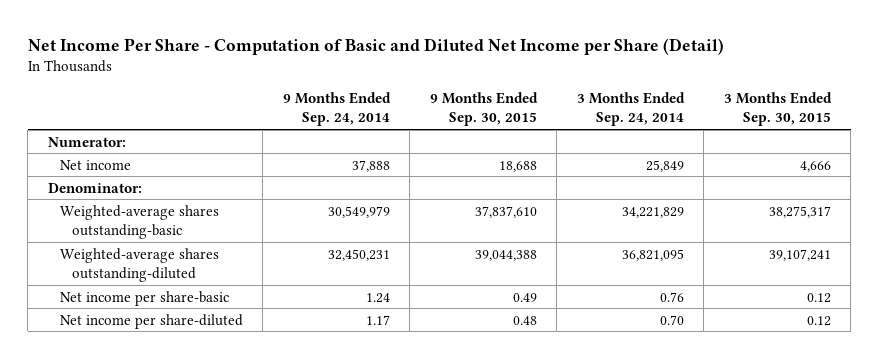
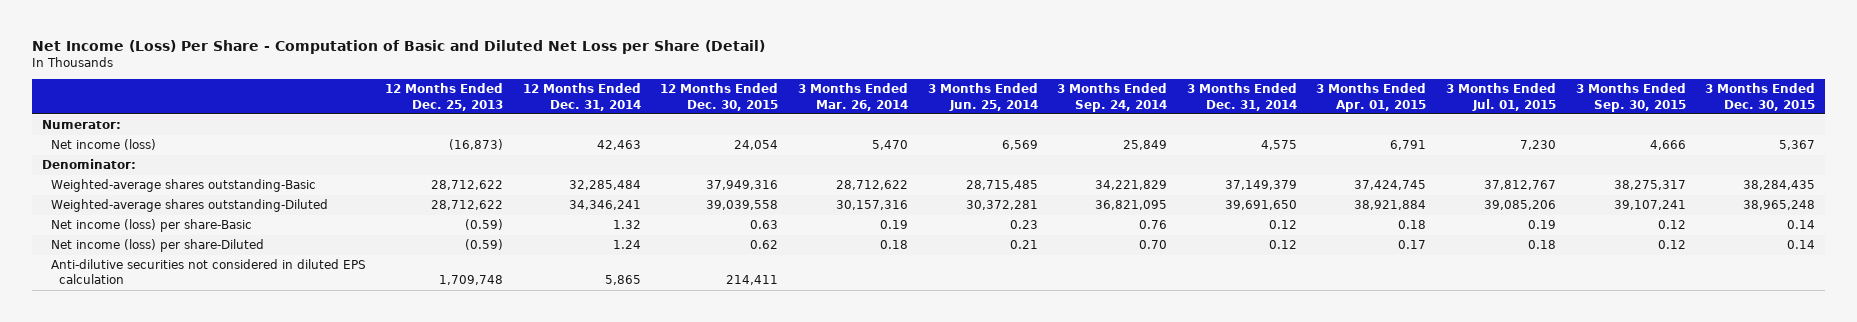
[27,37,724,55] Net Income Per Share - Computation of Basic and Diluted Net Income per Share (Detail) -> [32,39,766,54] Net Income (Loss) Per Share - Computation of Basic and Diluted Net Loss per Share (Detail)
[282,91,391,127] 9 Months Ended Sep. 24, 2014 -> none
[429,91,538,127] 9 Months Ended Sep. 30, 2015 -> none
none -> [385,83,504,111] 12 Months Ended Dec. 25, 2013
none -> [522,83,641,111] 12 Months Ended Dec. 31, 2014
none -> [660,83,779,111] 12 Months Ended Dec. 30, 2015
none -> [798,83,909,111] 3 Months Ended Mar. 26, 2014
none -> [927,83,1038,111] 3 Months Ended Jun. 25, 2014
none -> [1186,83,1297,111] 3 Months Ended Dec. 31, 2014
none -> [1316,83,1427,112] 3 Months Ended Apr. 01, 2015
none -> [1445,83,1556,111] 3 Months Ended Jul. 01, 2015
none -> [1705,83,1816,111] 3 Months Ended Dec. 30, 2015
[59,159,131,170] Net income -> [50,139,156,151] Net income (loss)
[59,204,219,240] Weighted-average shares outstanding-basic -> [50,179,316,193] Weighted-average shares outstanding-Basic
[59,247,219,283] Weighted-average shares outstanding-diluted -> [50,199,328,213] Weighted-average shares outstanding-Diluted
[59,290,229,306] Net income per share-basic -> [50,219,252,233] Net income (loss) per share-Basic
[59,313,243,329] Net income per share-diluted -> [50,239,264,253] Net income (loss) per share-Diluted
none -> [50,259,366,285] Anti-dilutive securities not considered in diluted EPS calculation

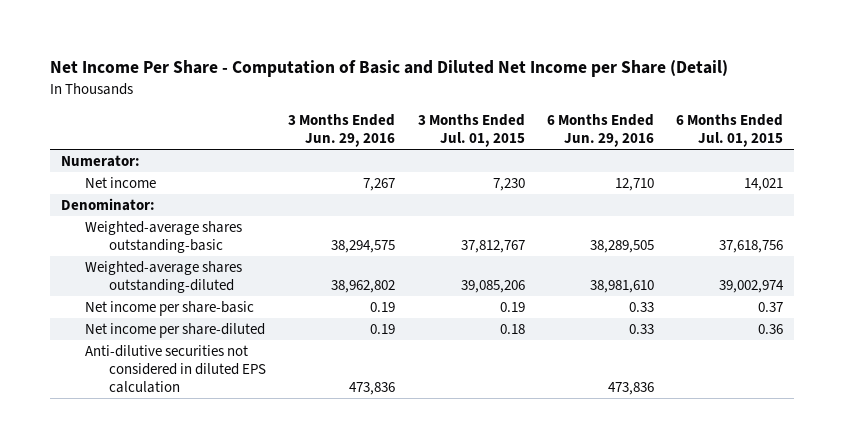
[32,39,766,54] Net Income (Loss) Per Share - Computation of Basic and Diluted Net Loss per Share (Detail) -> [49,60,728,78] Net Income Per Share - Computation of Basic and Diluted Net Income per Share (Detail)
[385,83,504,111] 12 Months Ended Dec. 25, 2013 -> none
[522,83,641,111] 12 Months Ended Dec. 31, 2014 -> none
[660,83,779,111] 12 Months Ended Dec. 30, 2015 -> none
[798,83,909,111] 3 Months Ended Mar. 26, 2014 -> none
[927,83,1038,111] 3 Months Ended Jun. 25, 2014 -> none
[1057,83,1168,112] 3 Months Ended Sep. 24, 2014 -> none
[1186,83,1297,111] 3 Months Ended Dec. 31, 2014 -> none
[1316,83,1427,112] 3 Months Ended Apr. 01, 2015 -> none
[1575,83,1686,112] 3 Months Ended Sep. 30, 2015 -> none
[1705,83,1816,111] 3 Months Ended Dec. 30, 2015 -> none
none -> [288,114,396,148] 3 Months Ended Jun. 29, 2016
none -> [546,114,654,148] 6 Months Ended Jun. 29, 2016
none -> [675,114,783,148] 6 Months Ended Jul. 01, 2015
[50,139,156,151] Net income (loss) -> [85,177,157,189] Net income
[50,179,316,193] Weighted-average shares outstanding-Basic -> [85,221,243,253] Weighted-average shares outstanding-basic
[50,199,328,213] Weighted-average shares outstanding-Diluted -> [85,261,243,293] Weighted-average shares outstanding-diluted
[50,219,252,233] Net income (loss) per share-Basic -> [85,301,255,317] Net income per share-basic
[50,239,264,253] Net income (loss) per share-Diluted -> [85,323,266,339] Net income per share-diluted

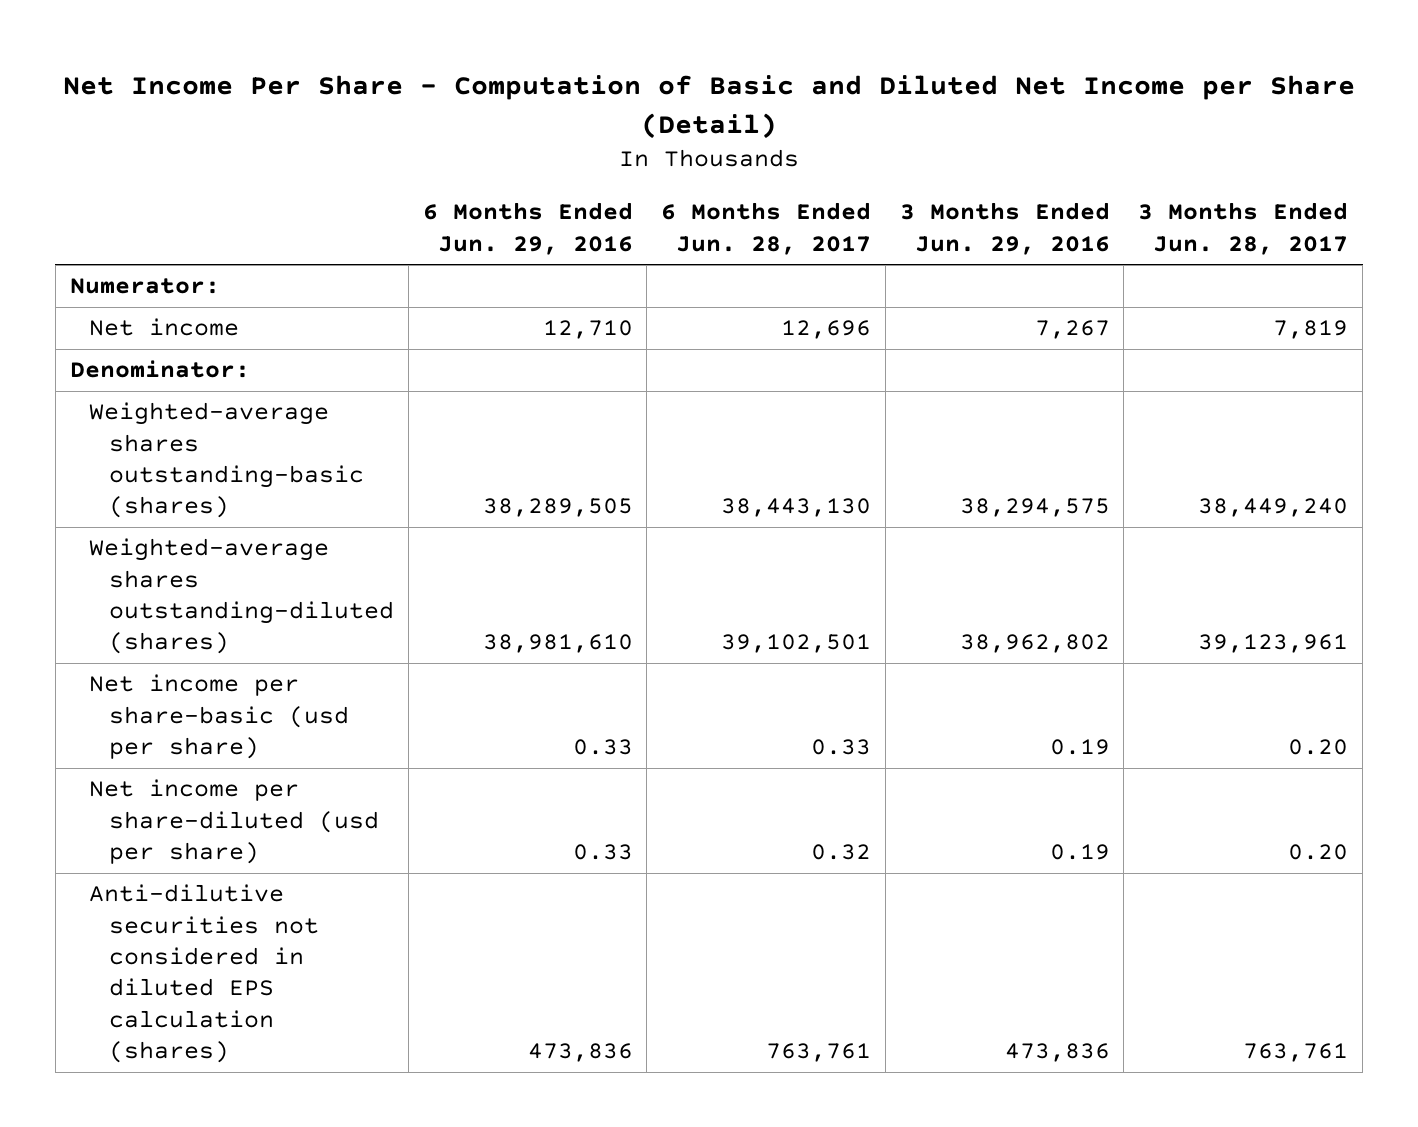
[417,114,525,148] 3 Months Ended Jul. 01, 2015 -> none
[675,114,783,148] 6 Months Ended Jul. 01, 2015 -> none
none -> [661,202,872,255] 6 Months Ended Jun. 28, 2017
none -> [1138,202,1349,255] 3 Months Ended Jun. 28, 2017
[85,221,243,253] Weighted-average shares outstanding-basic -> [89,402,365,519] Weighted-average shares outstanding-basic (shares)
[85,261,243,293] Weighted-average shares outstanding-diluted -> [89,538,395,655] Weighted-average shares outstanding-diluted (shares)
[85,301,255,317] Net income per share-basic -> [89,674,350,760] Net income per share-basic (usd per share)
[85,323,266,339] Net income per share-diluted -> [89,779,380,865] Net income per share-diluted (usd per share)
[85,345,267,393] Anti-dilutive securities not considered in diluted EPS calculation -> [89,884,320,1064] Anti-dilutive securities not considered in diluted EPS calculation (shares)

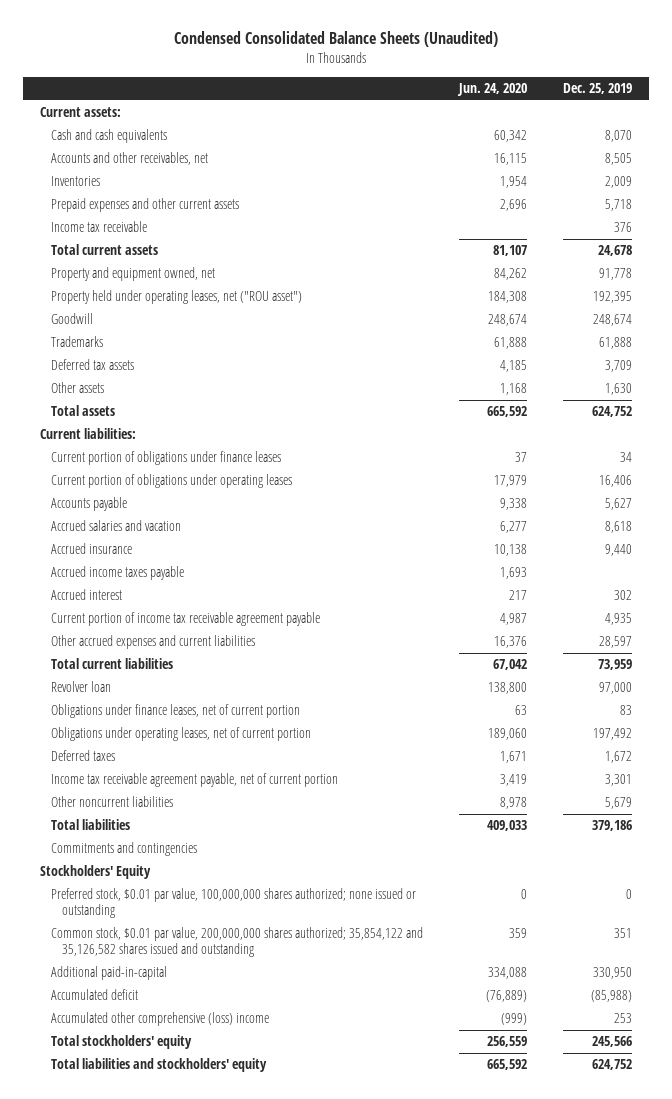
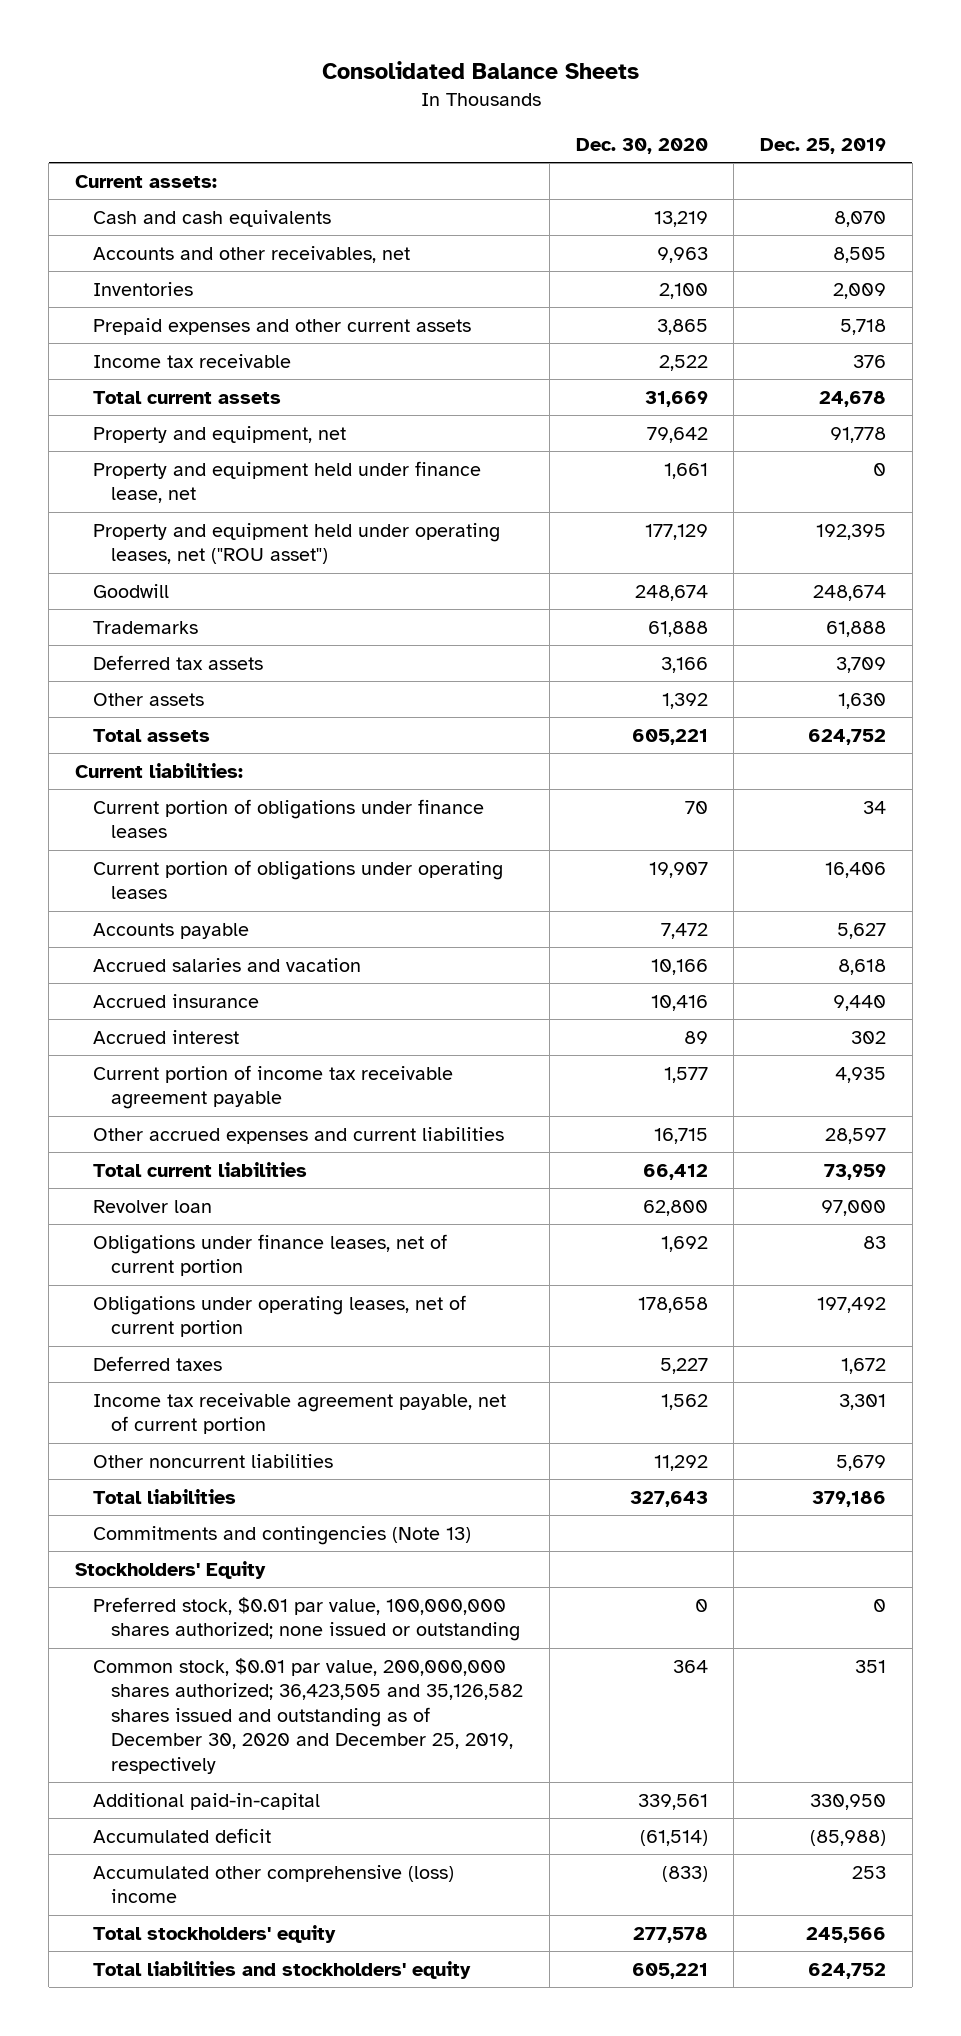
[173,31,498,48] Condensed Consolidated Balance Sheets (Unaudited) -> [321,61,639,80] Consolidated Balance Sheets
[456,83,527,97] Jun. 24, 2020 -> none
none -> [575,137,708,154] Dec. 30, 2020
[51,267,216,282] Property and equipment owned, net -> [92,425,346,443] Property and equipment, net
none -> [92,460,481,504] Property and equipment held under finance lease, net
[51,290,303,305] Property held under operating leases, net ("ROU asset") -> [92,522,500,565] Property and equipment held under operating leases, net ("ROU asset")
[51,566,185,581] Accrued income taxes payable -> none
[51,842,198,857] Commitments and contingencies -> [92,1525,471,1545] Commitments and contingencies (Note 13)
[51,927,424,958] Common stock, $0.01 par value, 200,000,000 shares authorized; 35,854,122 and 35,126,582 shares issued and outstanding -> [92,1657,524,1775] Common stock, $0.01 par value, 200,000,000 shares authorized; 36,423,505 and 35,126,582 shares issued and outstanding as of December 30, 2020 and December 25, 2019, respectively

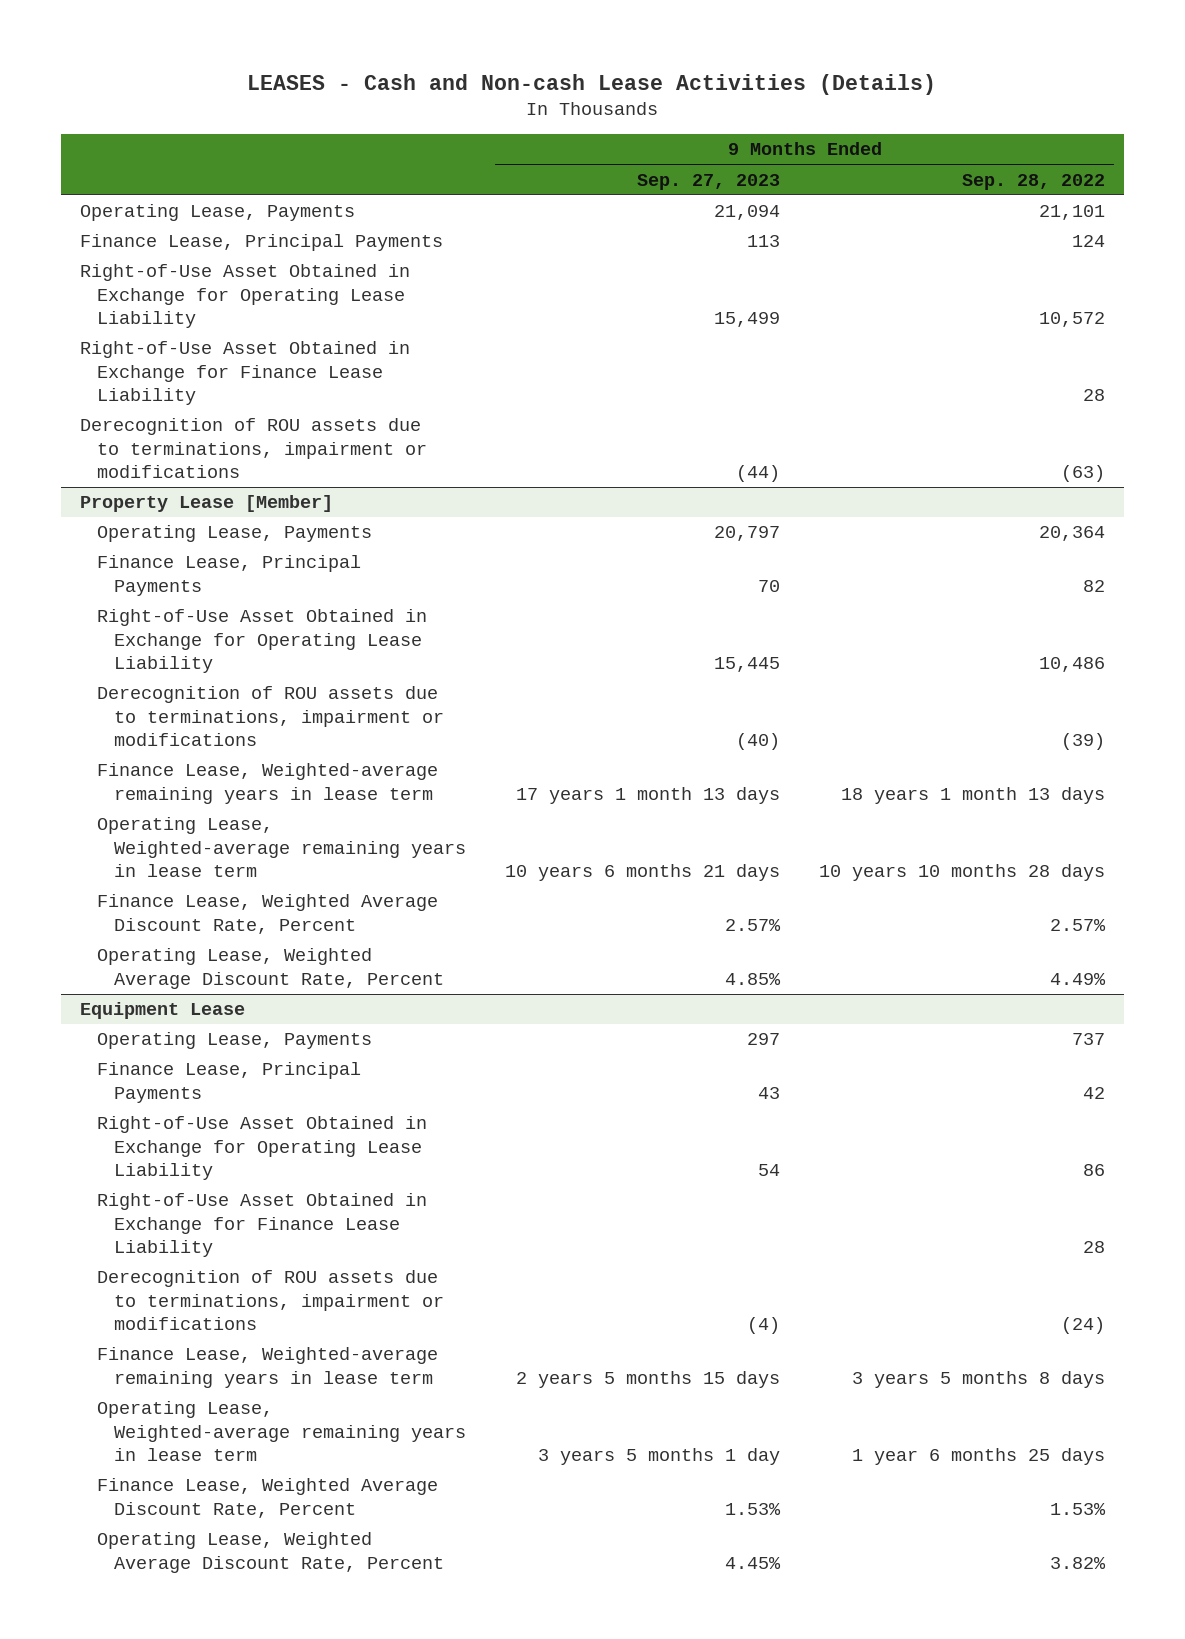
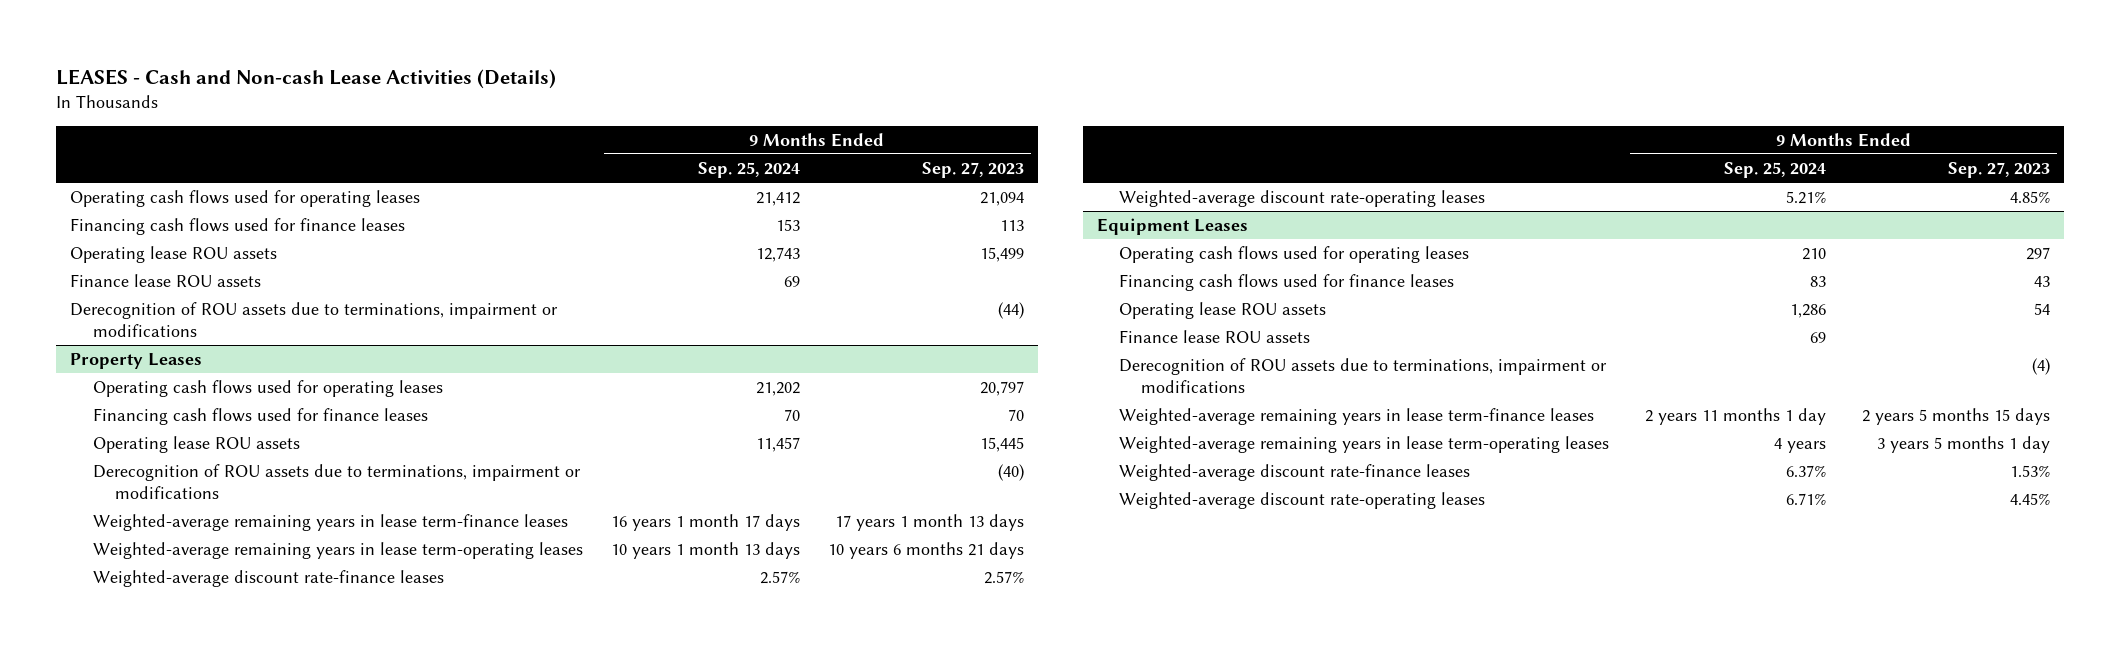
[961,173,1105,190] Sep. 28, 2022 -> none
none -> [697,161,800,178] Sep. 25, 2024
[80,204,356,222] Operating Lease, Payments -> [70,189,421,207] Operating cash flows used for operating leases
[80,234,444,252] Finance Lease, Principal Payments -> [70,217,406,235] Financing cash flows used for finance leases
[80,264,411,329] Right-of-Use Asset Obtained in Exchange for Operating Lease Liability -> [70,245,278,263] Operating lease ROU assets
[80,341,411,406] Right-of-Use Asset Obtained in Exchange for Finance Lease Liability -> [70,273,262,287] Finance lease ROU assets
[80,495,334,513] Property Lease [Member] -> [70,352,203,369] Property Leases
[97,525,373,543] Operating Lease, Payments -> [92,379,443,397] Operating cash flows used for operating leases
[97,555,362,596] Finance Lease, Principal Payments -> [92,407,428,425] Financing cash flows used for finance leases
[97,609,428,674] Right-of-Use Asset Obtained in Exchange for Operating Lease Liability -> [92,435,300,453] Operating lease ROU assets
[97,763,439,804] Finance Lease, Weighted-average remaining years in lease term -> [92,513,568,531] Weighted-average remaining years in lease term-finance leases
[97,817,467,878] Operating Lease, Weighted-average remaining years in lease term -> [92,541,583,559] Weighted-average remaining years in lease term-operating leases
[97,894,439,934] Finance Lease, Weighted Average Discount Rate, Percent -> [92,569,444,587] Weighted-average discount rate-finance leases
[97,948,445,989] Operating Lease, Weighted Average Discount Rate, Percent -> [1118,189,1485,207] Weighted-average discount rate-operating leases
[80,1002,246,1020] Equipment Lease -> [1096,217,1248,235] Equipment Leases
[97,1032,373,1050] Operating Lease, Payments -> [1118,245,1469,263] Operating cash flows used for operating leases
[97,1062,362,1103] Finance Lease, Principal Payments -> [1118,273,1454,291] Financing cash flows used for finance leases
[97,1116,428,1181] Right-of-Use Asset Obtained in Exchange for Operating Lease Liability -> [1118,301,1326,319] Operating lease ROU assets
[97,1193,428,1258] Right-of-Use Asset Obtained in Exchange for Finance Lease Liability -> [1118,329,1310,343] Finance lease ROU assets
[97,1347,439,1388] Finance Lease, Weighted-average remaining years in lease term -> [1118,407,1594,425] Weighted-average remaining years in lease term-finance leases
[97,1401,467,1462] Operating Lease, Weighted-average remaining years in lease term -> [1118,435,1609,453] Weighted-average remaining years in lease term-operating leases
[97,1478,439,1518] Finance Lease, Weighted Average Discount Rate, Percent -> [1118,463,1470,481] Weighted-average discount rate-finance leases
[97,1532,445,1573] Operating Lease, Weighted Average Discount Rate, Percent -> [1118,491,1485,509] Weighted-average discount rate-operating leases

